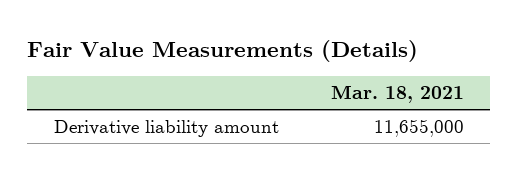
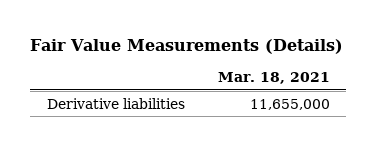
[53,120,279,138] Derivative liability amount -> [46,97,185,109] Derivative liabilities

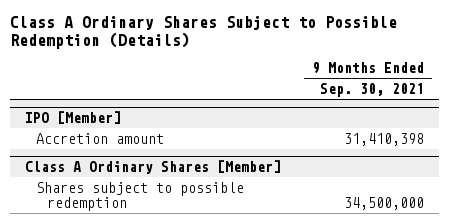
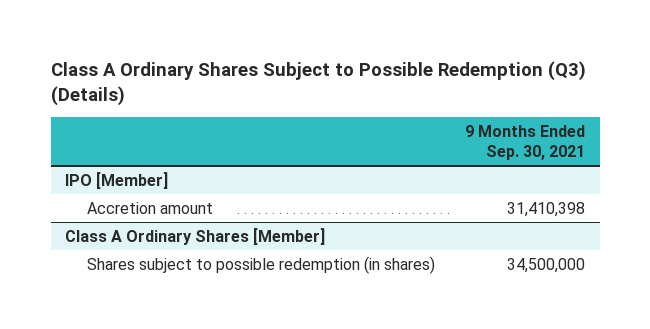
[10,14,398,49] Class A Ordinary Shares Subject to Possible Redemption (Details) -> [50,60,586,106] Class A Ordinary Shares Subject to Possible Redemption (Q3) (Details)
[36,181,245,211] Shares subject to possible redemption -> [87,255,436,274] Shares subject to possible redemption (in shares)

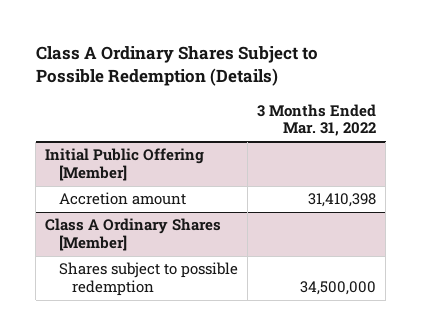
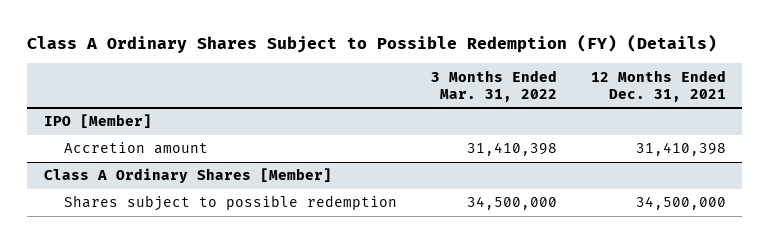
[35,45,318,87] Class A Ordinary Shares Subject to Possible Redemption (Details) -> [27,34,718,54] Class A Ordinary Shares Subject to Possible Redemption (FY) (Details)
none -> [590,69,726,102] 12 Months Ended Dec. 31, 2021
[45,148,205,182] Initial Public Offering [Member] -> [44,114,153,129] IPO [Member]

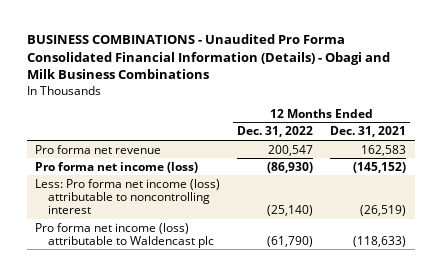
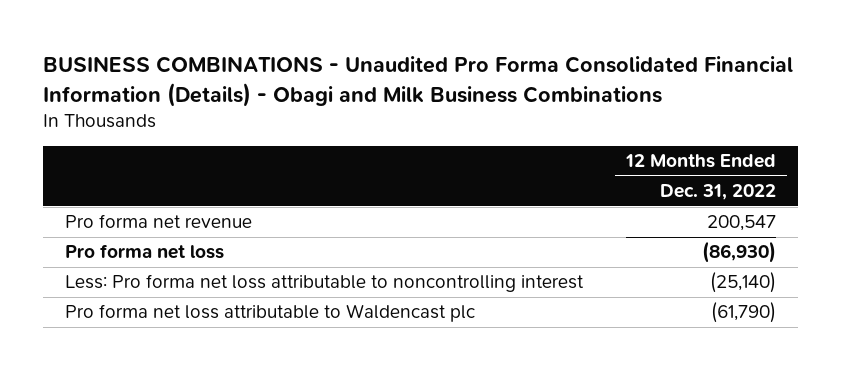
[330,126,407,138] Dec. 31, 2021 -> none
[35,161,199,173] Pro forma net income (loss) -> [64,244,224,260] Pro forma net loss
[35,178,221,215] Less: Pro forma net income (loss) attributable to noncontrolling interest -> [64,274,584,293] Less: Pro forma net loss attributable to noncontrolling interest
[35,222,215,248] Pro forma net income (loss) attributable to Waldencast plc -> [64,304,475,323] Pro forma net loss attributable to Waldencast plc

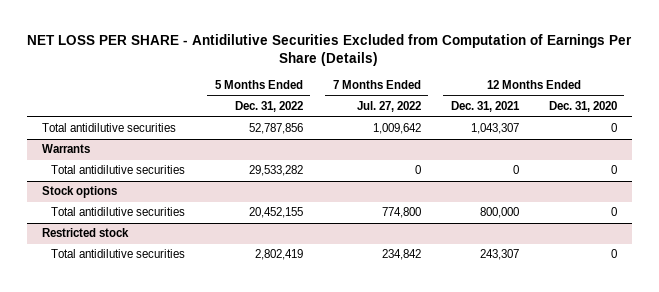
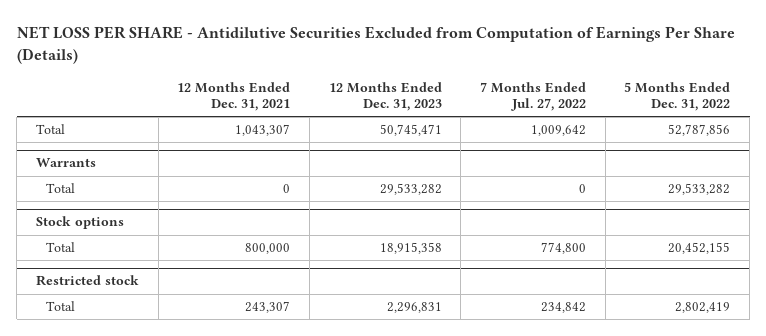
[548,101,617,113] Dec. 31, 2020 -> none
none -> [328,81,442,112] 12 Months Ended Dec. 31, 2023
[42,123,177,133] Total antidilutive securities -> [35,124,65,135] Total
[50,165,185,175] Total antidilutive securities -> [45,183,75,194] Total
[50,207,185,217] Total antidilutive securities -> [45,242,75,253] Total
[50,249,185,259] Total antidilutive securities -> [45,301,75,312] Total

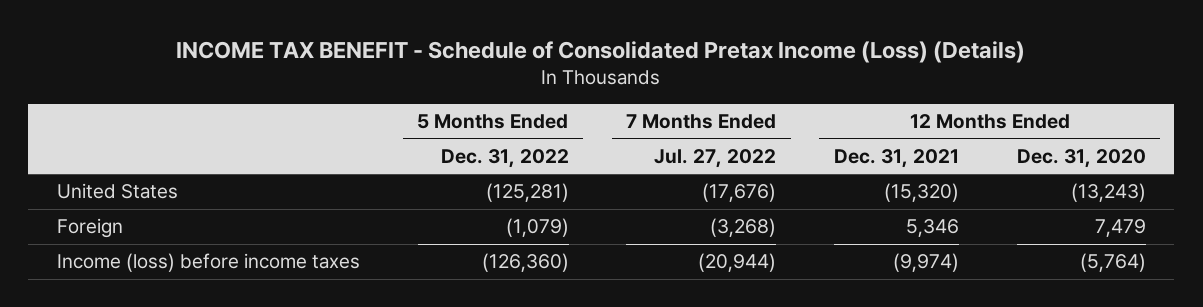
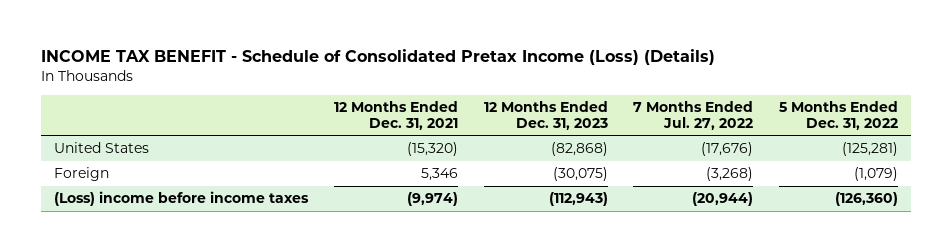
[1016,148,1146,168] Dec. 31, 2020 -> none
none -> [483,100,608,130] 12 Months Ended Dec. 31, 2023
[56,253,360,273] Income (loss) before income taxes -> [53,191,309,207] (Loss) income before income taxes

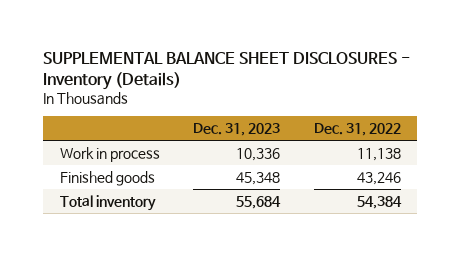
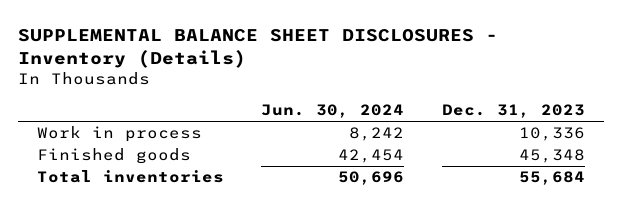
[313,123,401,137] Dec. 31, 2022 -> none
none -> [261,104,405,119] Jun. 30, 2024
[59,194,156,211] Total inventory -> [36,170,224,184] Total inventories

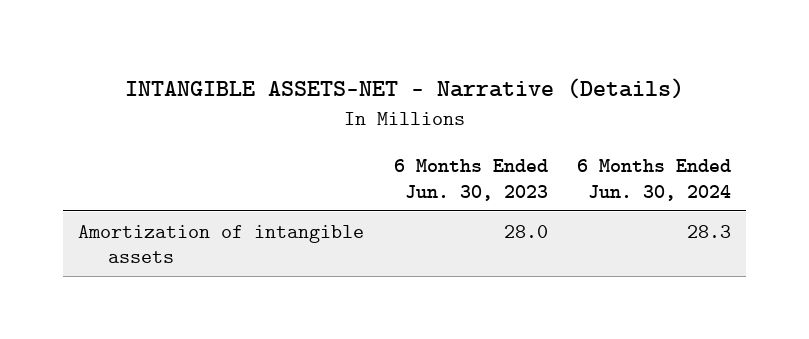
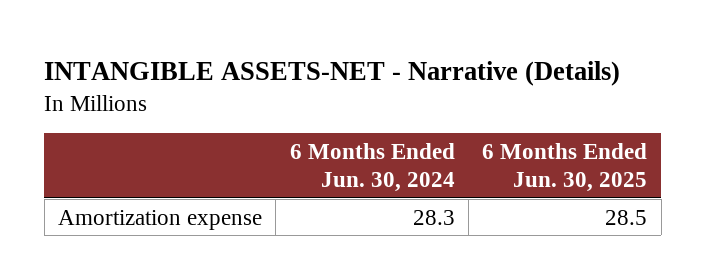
[393,159,548,201] 6 Months Ended Jun. 30, 2023 -> none
none -> [482,143,648,192] 6 Months Ended Jun. 30, 2025
[78,224,365,264] Amortization of intangible assets -> [58,209,263,230] Amortization expense

